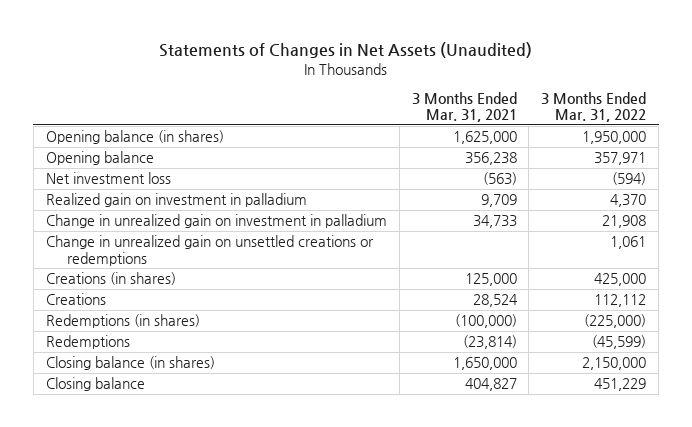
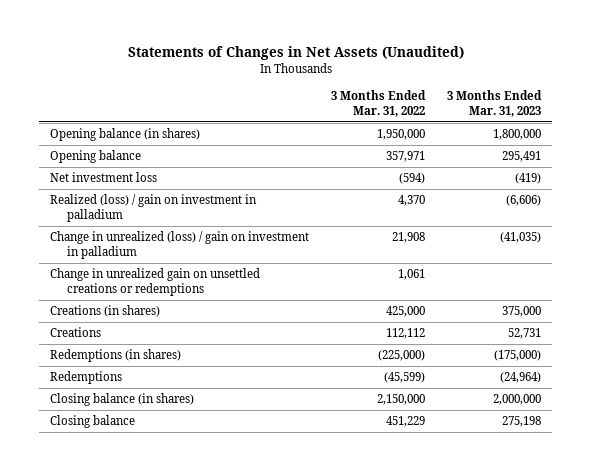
[411,92,517,123] 3 Months Ended Mar. 31, 2021 -> none
none -> [447,89,543,117] 3 Months Ended Mar. 31, 2023
[45,193,307,208] Realized gain on investment in palladium -> [50,194,258,223] Realized (loss) / gain on investment in palladium
[45,214,387,229] Change in unrealized gain on investment in palladium -> [50,231,310,260] Change in unrealized (loss) / gain on investment in palladium

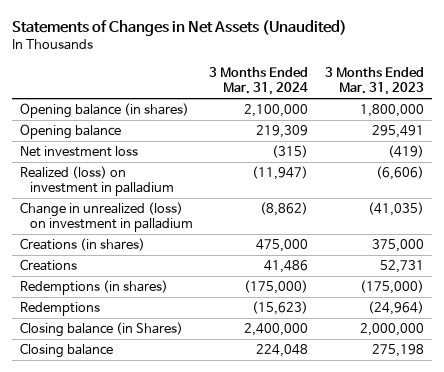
[331,89,427,117] 3 Months Ended Mar. 31, 2022 -> none
none -> [209,67,309,96] 3 Months Ended Mar. 31, 2024
[50,268,261,297] Change in unrealized gain on unsettled creations or redemptions -> none
[50,194,258,223] Realized (loss) / gain on investment in palladium -> [20,166,175,197] Realized (loss) on investment in palladium
[50,231,310,260] Change in unrealized (loss) / gain on investment in palladium -> [20,202,194,233] Change in unrealized (loss) on investment in palladium
[50,393,195,407] Closing balance (in shares) -> [20,322,184,338] Closing balance (in Shares)

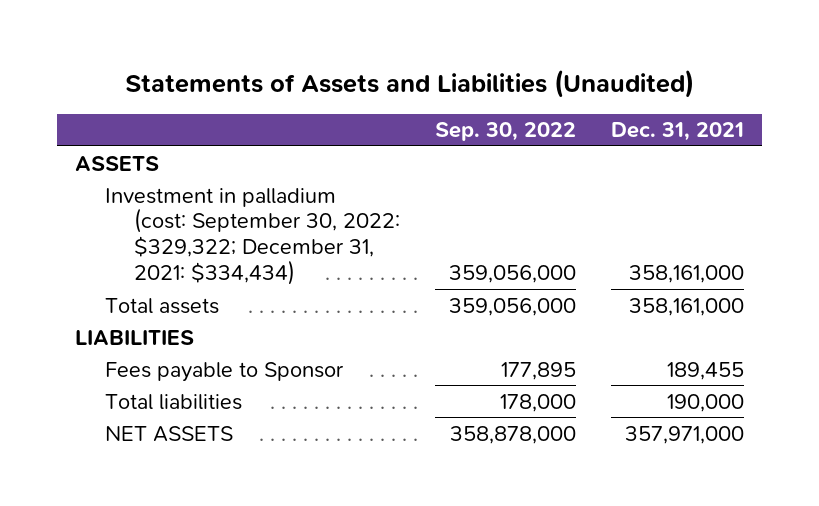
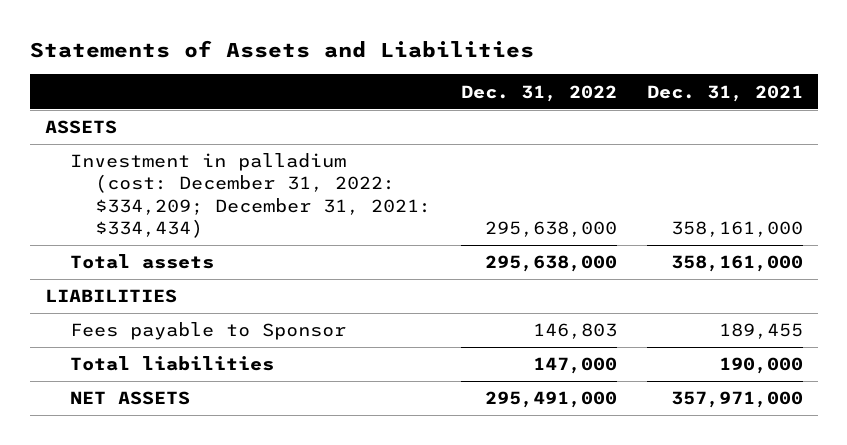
[124,68,694,98] Statements of Assets and Liabilities (Unaudited) -> [29,39,534,58] Statements of Assets and Liabilities
[435,122,577,142] Sep. 30, 2022 -> none
none -> [460,84,617,102] Dec. 31, 2022
[104,187,400,286] Investment in palladium (cost: September 30, 2022: $329,322; December 31, 2021: $334,434) -> [69,153,431,238] Investment in palladium (cost: December 31, 2022: $334,209; December 31, 2021: $334,434)

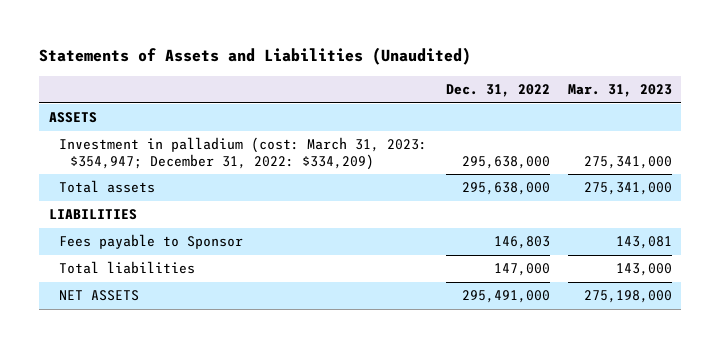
[29,39,534,58] Statements of Assets and Liabilities -> [39,47,472,66] Statements of Assets and Liabilities (Unaudited)
[646,84,803,102] Dec. 31, 2021 -> none
none -> [568,84,673,98] Mar. 31, 2023
[69,153,431,238] Investment in palladium (cost: December 31, 2022: $334,209; December 31, 2021: $334,434) -> [59,137,428,170] Investment in palladium (cost: March 31, 2023: $354,947; December 31, 2022: $334,209)

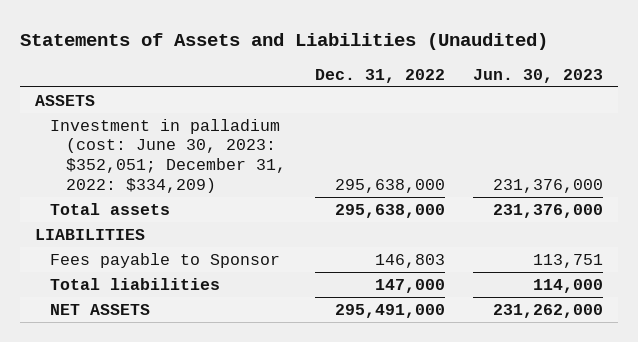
[568,84,673,98] Mar. 31, 2023 -> none
none -> [473,68,604,83] Jun. 30, 2023
[59,137,428,170] Investment in palladium (cost: March 31, 2023: $354,947; December 31, 2022: $334,209) -> [50,118,287,194] Investment in palladium (cost: June 30, 2023: $352,051; December 31, 2022: $334,209)

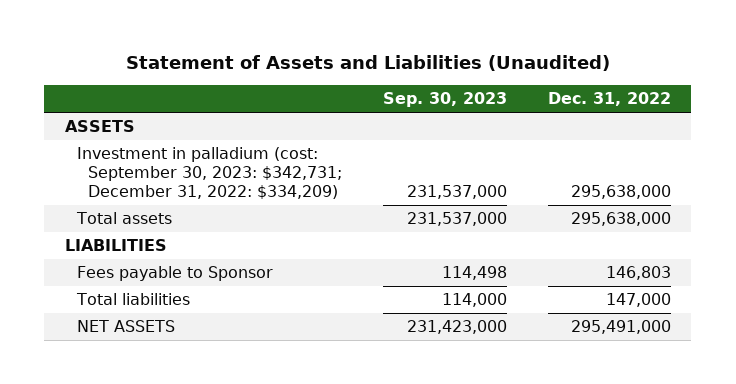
[20,32,549,50] Statements of Assets and Liabilities (Unaudited) -> [125,54,610,71] Statement of Assets and Liabilities (Unaudited)
[473,68,604,83] Jun. 30, 2023 -> none
none -> [383,92,508,108] Sep. 30, 2023
[50,118,287,194] Investment in palladium (cost: June 30, 2023: $352,051; December 31, 2022: $334,209) -> [76,147,343,200] Investment in palladium (cost: September 30, 2023: $342,731; December 31, 2022: $334,209)

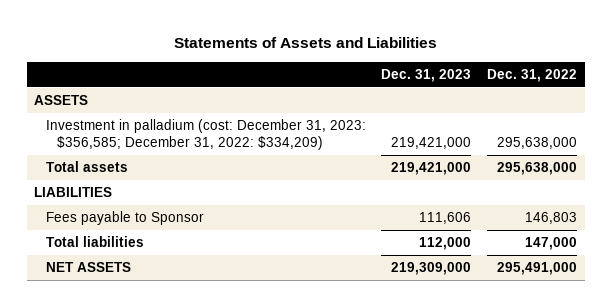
[125,54,610,71] Statement of Assets and Liabilities (Unaudited) -> [173,36,437,48] Statements of Assets and Liabilities
[383,92,508,108] Sep. 30, 2023 -> none
none -> [381,68,472,82] Dec. 31, 2023
[76,147,343,200] Investment in palladium (cost: September 30, 2023: $342,731; December 31, 2022: $334,209) -> [45,119,366,150] Investment in palladium (cost: December 31, 2023: $356,585; December 31, 2022: $334,209)

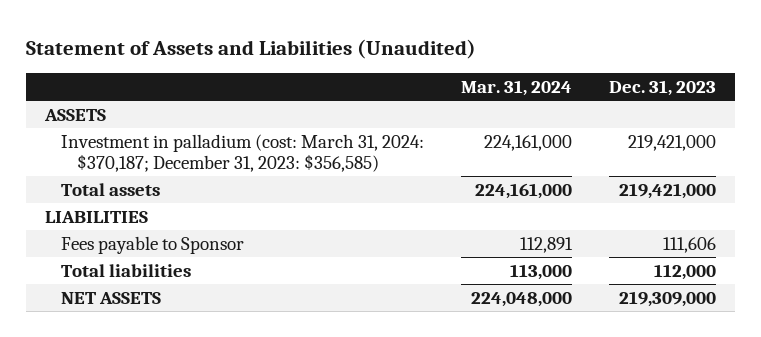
[173,36,437,48] Statements of Assets and Liabilities -> [26,38,477,59] Statement of Assets and Liabilities (Unaudited)
[486,68,577,82] Dec. 31, 2022 -> none
none -> [460,79,572,96] Mar. 31, 2024
[45,119,366,150] Investment in palladium (cost: December 31, 2023: $356,585; December 31, 2022: $334,209) -> [60,133,424,172] Investment in palladium (cost: March 31, 2024: $370,187; December 31, 2023: $356,585)

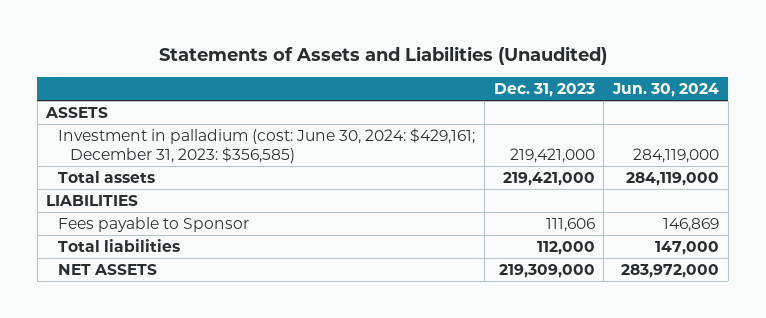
[26,38,477,59] Statement of Assets and Liabilities (Unaudited) -> [158,46,607,66] Statements of Assets and Liabilities (Unaudited)
[460,79,572,96] Mar. 31, 2024 -> none
none -> [612,83,720,98] Jun. 30, 2024
[60,133,424,172] Investment in palladium (cost: March 31, 2024: $370,187; December 31, 2023: $356,585) -> [58,128,476,164] Investment in palladium (cost: June 30, 2024: $429,161; December 31, 2023: $356,585)

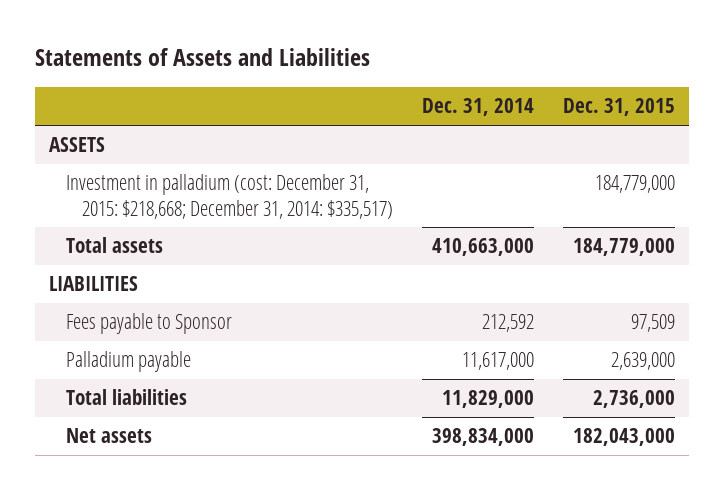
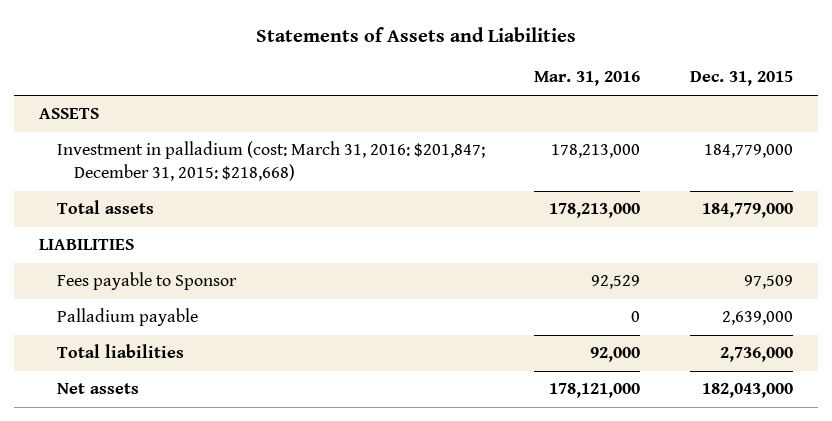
[421,98,534,117] Dec. 31, 2014 -> none
none -> [534,71,641,87] Mar. 31, 2016
[65,174,394,219] Investment in palladium (cost: December 31, 2015: $218,668; December 31, 2014: $335,517) -> [56,141,485,182] Investment in palladium (cost: March 31, 2016: $201,847; December 31, 2015: $218,668)

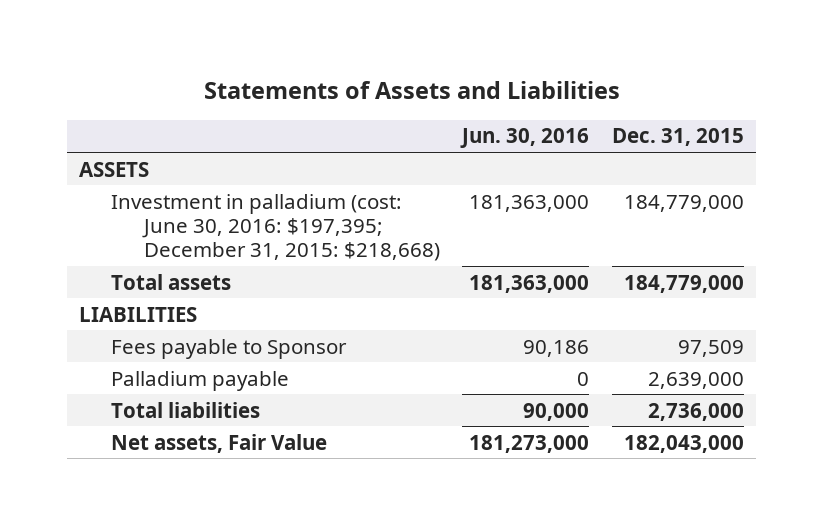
[534,71,641,87] Mar. 31, 2016 -> none
none -> [460,128,590,149] Jun. 30, 2016
[56,141,485,182] Investment in palladium (cost: March 31, 2016: $201,847; December 31, 2015: $218,668) -> [111,193,440,262] Investment in palladium (cost: June 30, 2016: $197,395; December 31, 2015: $218,668)
[56,383,139,395] Net assets -> [111,433,328,453] Net assets, Fair Value

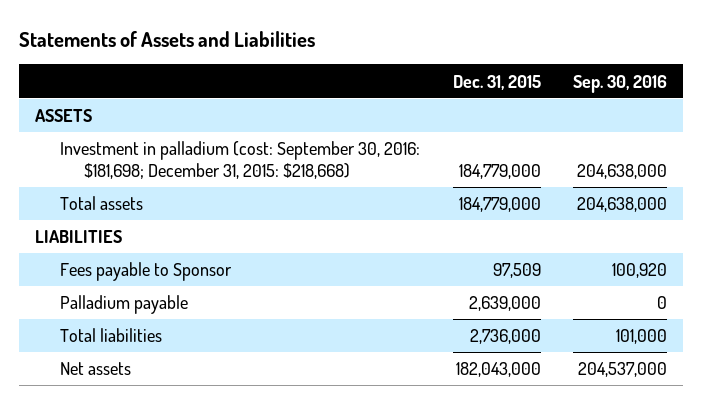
[460,128,590,149] Jun. 30, 2016 -> none
none -> [573,74,668,93] Sep. 30, 2016
[111,193,440,262] Investment in palladium (cost: June 30, 2016: $197,395; December 31, 2015: $218,668) -> [59,141,420,179] Investment in palladium (cost: September 30, 2016: $181,698; December 31, 2015: $218,668)
[111,433,328,453] Net assets, Fair Value -> [59,362,131,376] Net assets

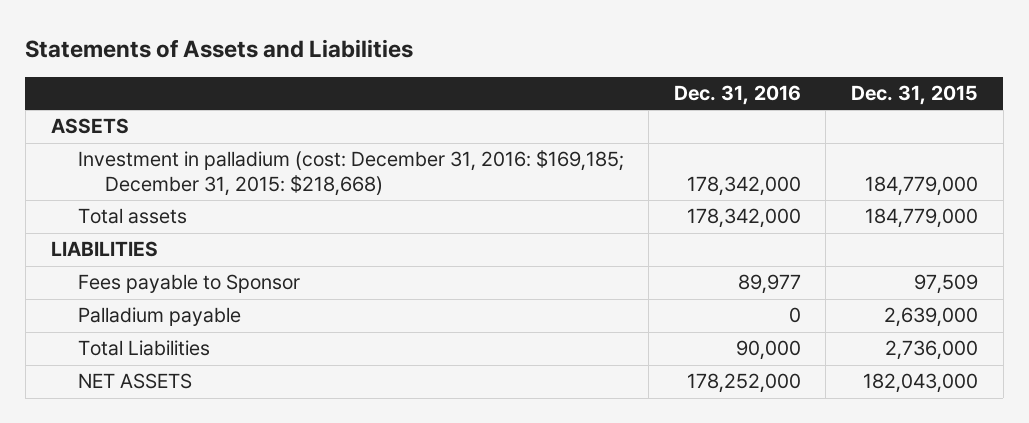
[573,74,668,93] Sep. 30, 2016 -> none
none -> [673,85,801,106] Dec. 31, 2016
[59,141,420,179] Investment in palladium (cost: September 30, 2016: $181,698; December 31, 2015: $218,668) -> [77,150,624,196] Investment in palladium (cost: December 31, 2016: $169,185; December 31, 2015: $218,668)
[59,328,162,343] Total liabilities -> [77,340,210,357] Total Liabilities
[59,362,131,376] Net assets -> [77,373,192,390] NET ASSETS

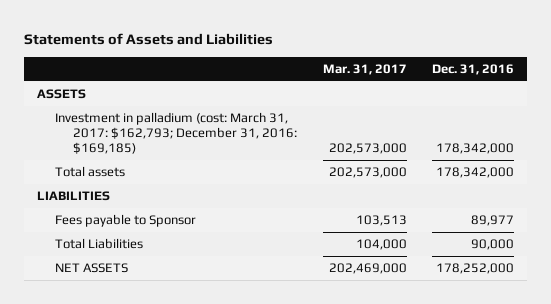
[851,85,979,106] Dec. 31, 2015 -> none
none -> [322,63,407,75] Mar. 31, 2017
[77,150,624,196] Investment in palladium (cost: December 31, 2016: $169,185; December 31, 2015: $218,668) -> [54,112,298,155] Investment in palladium (cost: March 31, 2017: $162,793; December 31, 2016: $169,185)
[77,307,241,327] Palladium payable -> none

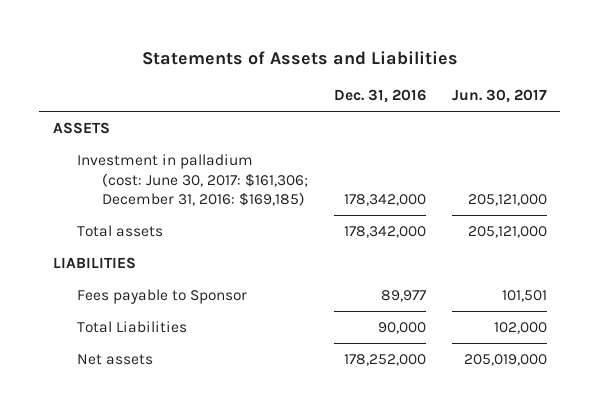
[322,63,407,75] Mar. 31, 2017 -> none
none -> [452,89,548,104] Jun. 30, 2017
[54,112,298,155] Investment in palladium (cost: March 31, 2017: $162,793; December 31, 2016: $169,185) -> [77,153,308,207] Investment in palladium (cost: June 30, 2017: $161,306; December 31, 2016: $169,185)
[54,263,128,274] NET ASSETS -> [77,353,154,365] Net assets

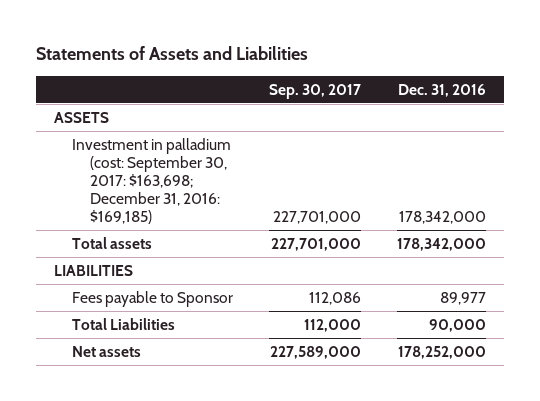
[452,89,548,104] Jun. 30, 2017 -> none
none -> [269,83,362,99] Sep. 30, 2017
[77,153,308,207] Investment in palladium (cost: June 30, 2017: $161,306; December 31, 2016: $169,185) -> [71,137,231,224] Investment in palladium (cost: September 30, 2017: $163,698; December 31, 2016: $169,185)

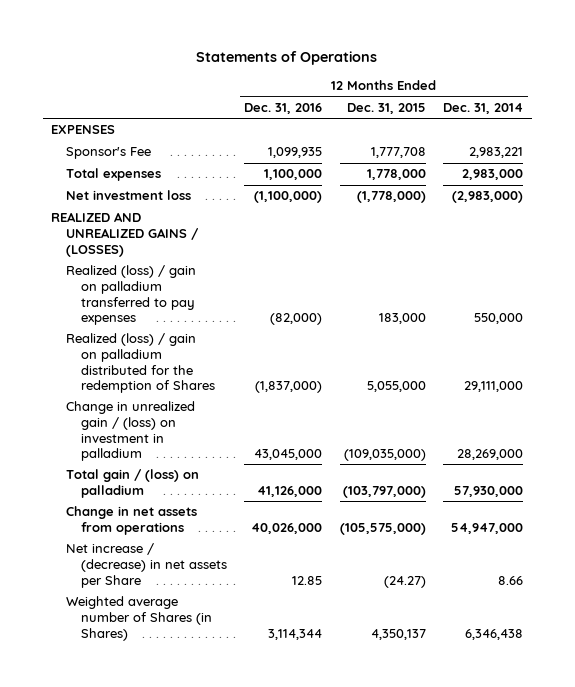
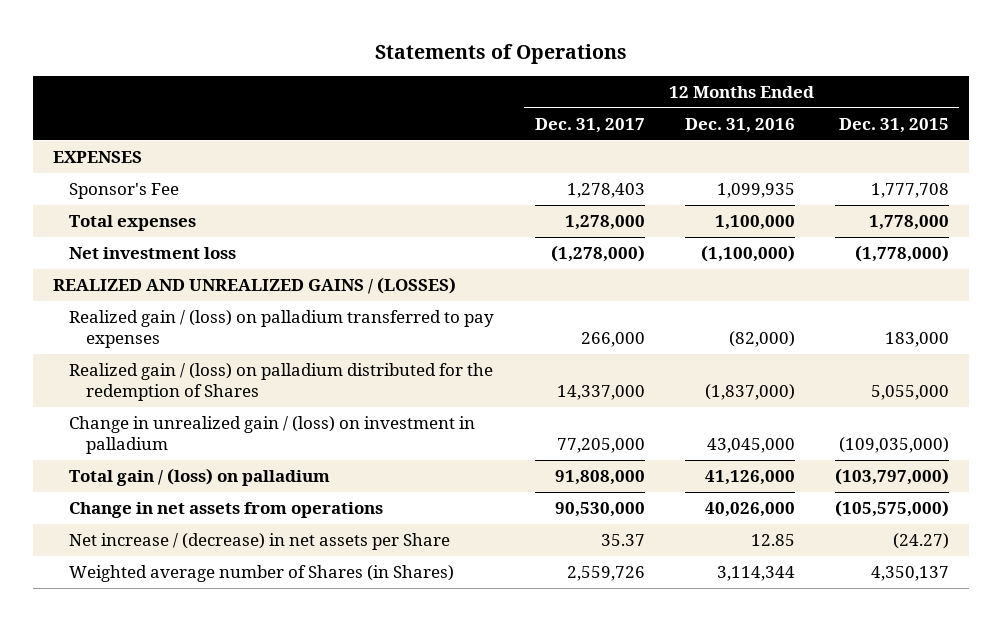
[443,103,524,115] Dec. 31, 2014 -> none
none -> [534,117,645,133] Dec. 31, 2017
[66,265,197,326] Realized (loss) / gain on palladium transferred to pay expenses -> [69,309,495,349] Realized gain / (loss) on palladium transferred to pay expenses
[66,333,216,394] Realized (loss) / gain on palladium distributed for the redemption of Shares -> [69,362,494,402] Realized gain / (loss) on palladium distributed for the redemption of Shares

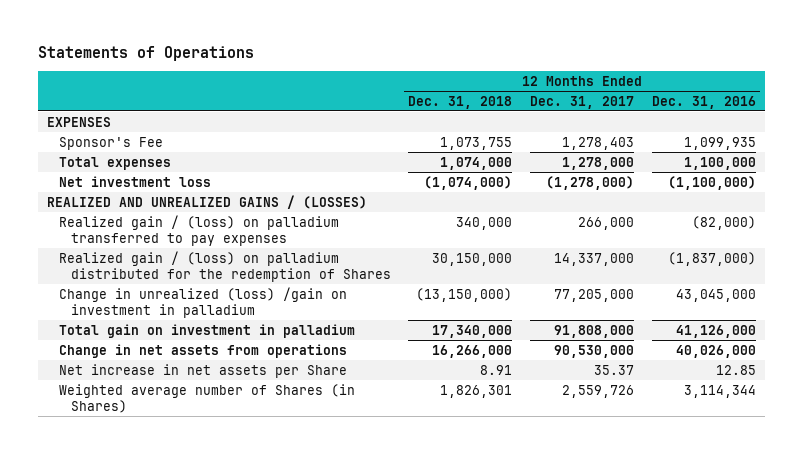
[838,117,949,133] Dec. 31, 2015 -> none
none -> [408,95,513,109] Dec. 31, 2018
[69,415,476,455] Change in unrealized gain / (loss) on investment in palladium -> [58,286,347,319] Change in unrealized (loss) /gain on investment in palladium
[69,467,331,486] Total gain / (loss) on palladium -> [58,323,355,338] Total gain on investment in palladium
[69,532,451,550] Net increase / (decrease) in net assets per Share -> [58,363,347,378] Net increase in net assets per Share

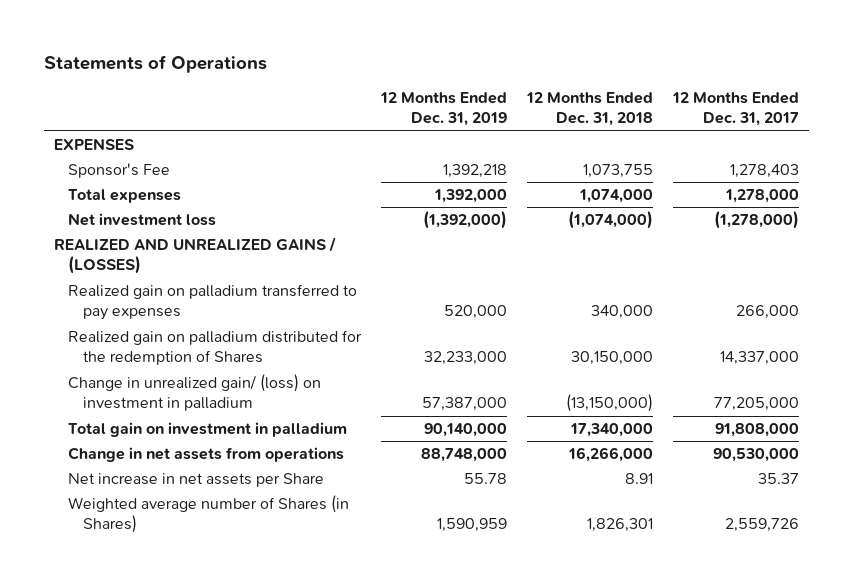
[651,95,756,109] Dec. 31, 2016 -> none
none -> [380,91,508,127] 12 Months Ended Dec. 31, 2019
[58,214,339,247] Realized gain / (loss) on palladium transferred to pay expenses -> [68,284,358,321] Realized gain on palladium transferred to pay expenses
[58,250,391,283] Realized gain / (loss) on palladium distributed for the redemption of Shares -> [68,330,363,366] Realized gain on palladium distributed for the redemption of Shares
[58,286,347,319] Change in unrealized (loss) /gain on investment in palladium -> [68,374,322,412] Change in unrealized gain/ (loss) on investment in palladium

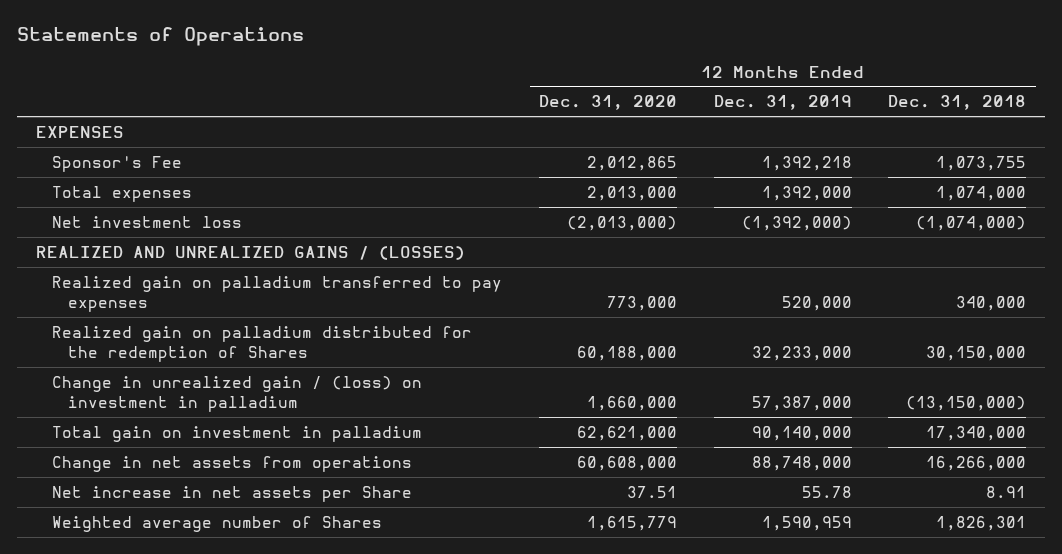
[672,91,800,127] 12 Months Ended Dec. 31, 2017 -> none
none -> [538,95,677,111] Dec. 31, 2020
[68,374,322,412] Change in unrealized gain/ (loss) on investment in palladium -> [51,375,422,412] Change in unrealized gain / (loss) on investment in palladium
[68,495,350,534] Weighted average number of Shares (in Shares) -> [51,515,382,532] Weighted average number of Shares

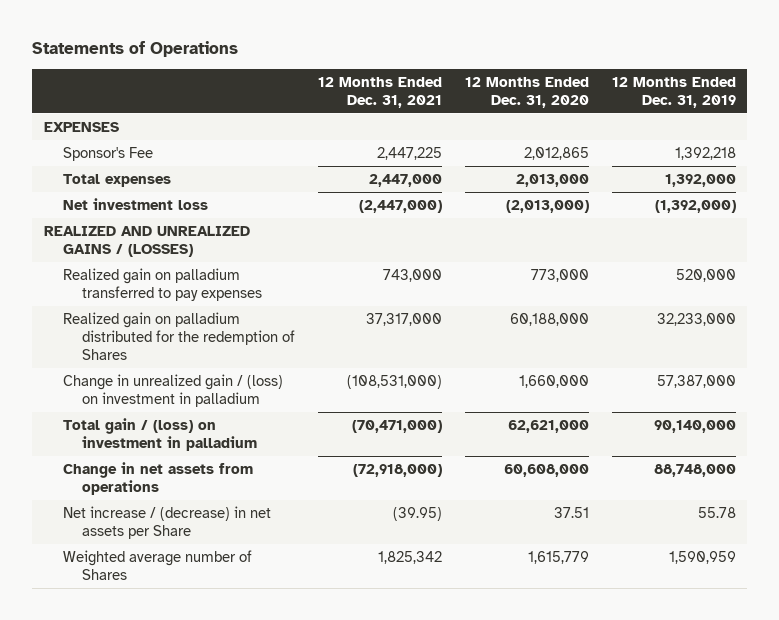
[888,95,1027,111] Dec. 31, 2018 -> none
none -> [317,76,442,108] 12 Months Ended Dec. 31, 2021
[51,425,422,442] Total gain on investment in palladium -> [62,417,257,451] Total gain / (loss) on investment in palladium
[51,485,412,502] Net increase in net assets per Share -> [62,505,271,539] Net increase / (decrease) in net assets per Share

